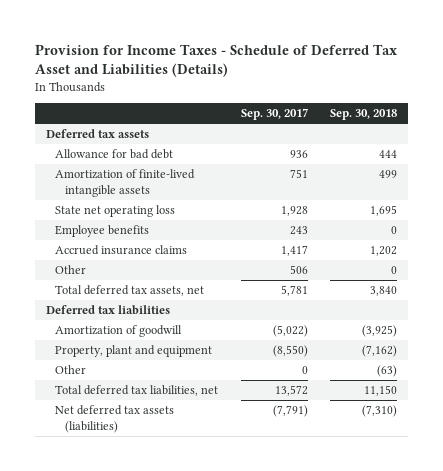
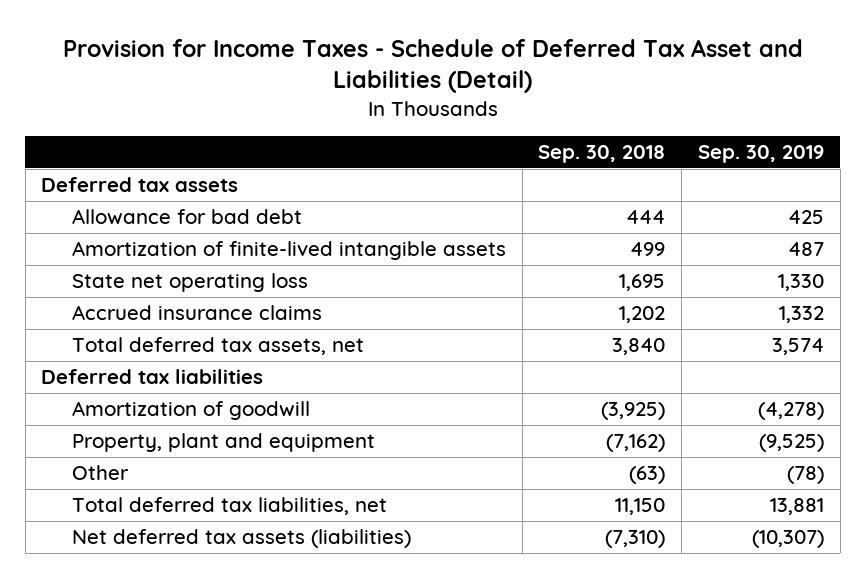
[35,43,398,78] Provision for Income Taxes - Schedule of Deferred Tax Asset and Liabilities (Details) -> [62,38,803,94] Provision for Income Taxes - Schedule of Deferred Tax Asset and Liabilities (Detail)
[240,108,308,121] Sep. 30, 2017 -> none
none -> [698,144,825,163] Sep. 30, 2019
[55,224,150,237] Employee benefits -> none
[55,264,87,274] Other -> none

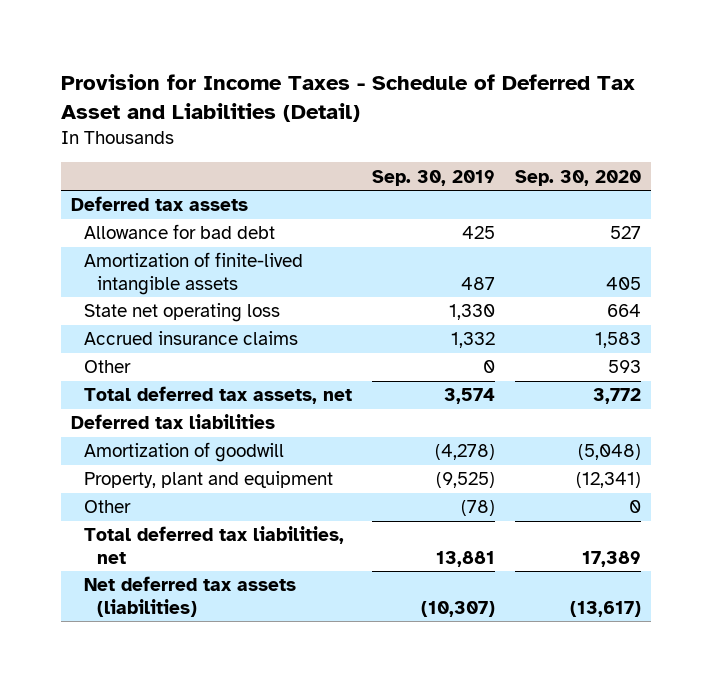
[538,144,666,163] Sep. 30, 2018 -> none
none -> [514,169,641,186] Sep. 30, 2020
none -> [84,360,132,374] Other

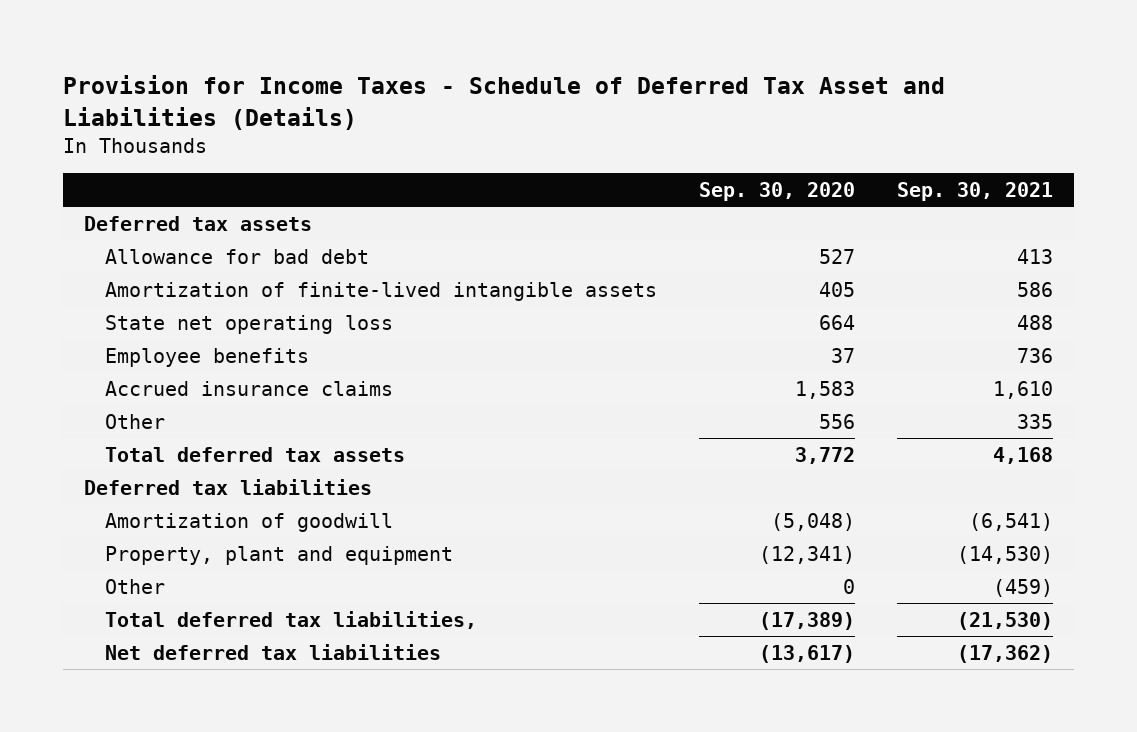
[61,73,636,122] Provision for Income Taxes - Schedule of Deferred Tax Asset and Liabilities (Detail) -> [63,75,946,130] Provision for Income Taxes - Schedule of Deferred Tax Asset and Liabilities (Details)
[371,169,495,186] Sep. 30, 2019 -> none
none -> [896,182,1053,202] Sep. 30, 2021
none -> [105,347,310,367] Employee benefits
[607,360,641,374] 593 -> [819,413,856,429] 556
[84,386,353,405] Total deferred tax assets, net -> [105,446,406,462] Total deferred tax assets
[84,526,345,564] Total deferred tax liabilities, net -> [105,610,478,629] Total deferred tax liabilities,
[581,550,641,567] 17,389 -> [759,611,856,630] (17,389)
[84,576,297,617] Net deferred tax assets (liabilities) -> [105,643,442,660] Net deferred tax liabilities

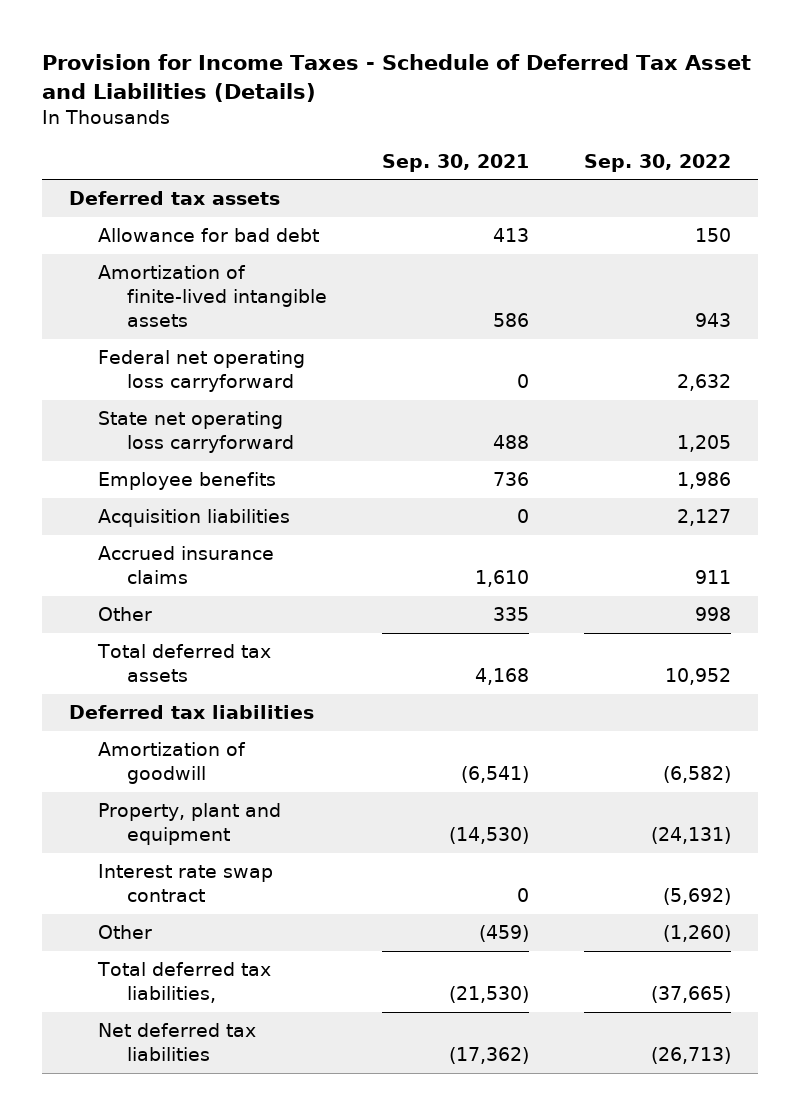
[699,182,856,202] Sep. 30, 2020 -> none
none -> [583,153,731,172] Sep. 30, 2022
none -> [98,350,306,393] Federal net operating loss carryforward
[105,314,394,334] State net operating loss -> [98,411,295,454] State net operating loss carryforward
none -> [98,509,291,528] Acquisition liabilities
none -> [98,864,274,903] Interest rate swap contract

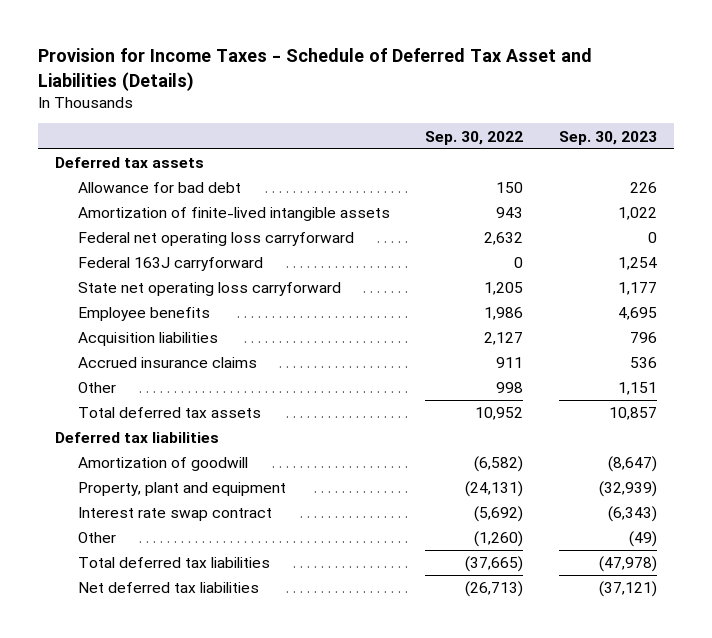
[382,153,530,172] Sep. 30, 2021 -> none
none -> [558,130,657,145] Sep. 30, 2023
none -> [78,257,264,272] Federal 163J carryforward
[97,962,272,1004] Total deferred tax liabilities, -> [78,557,271,569] Total deferred tax liabilities

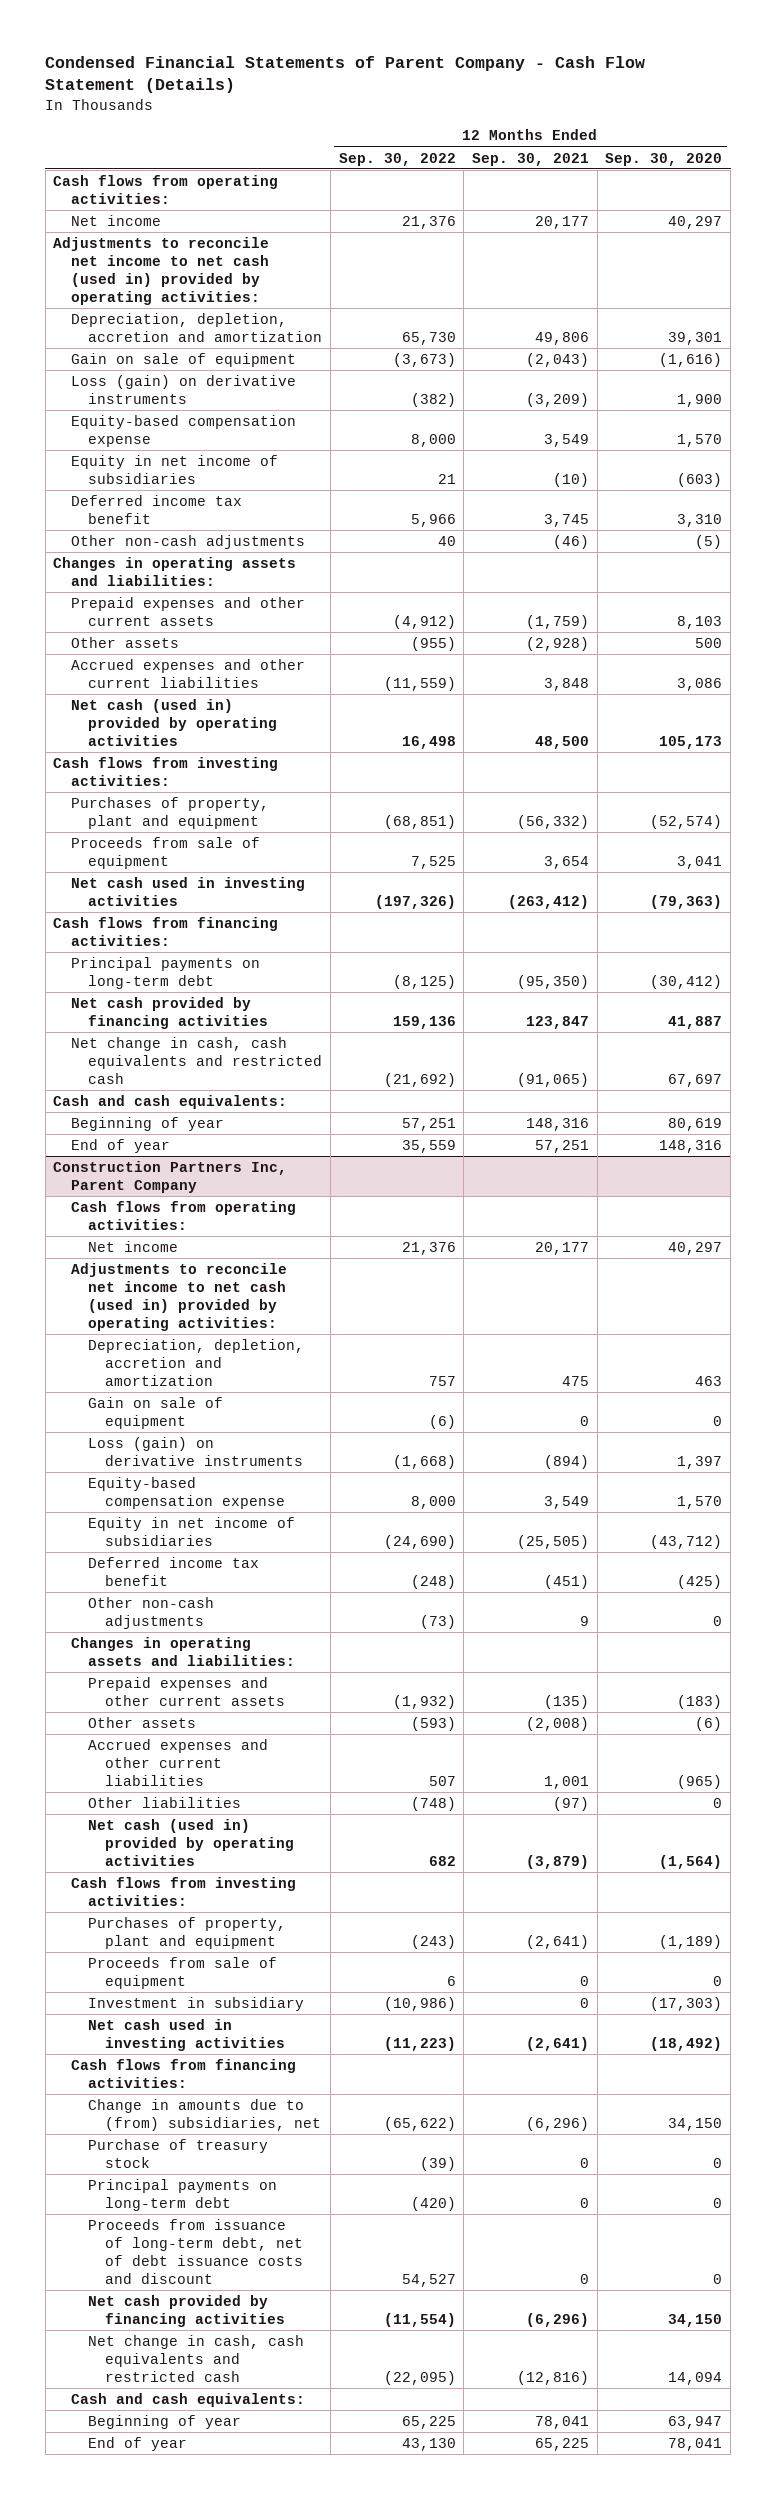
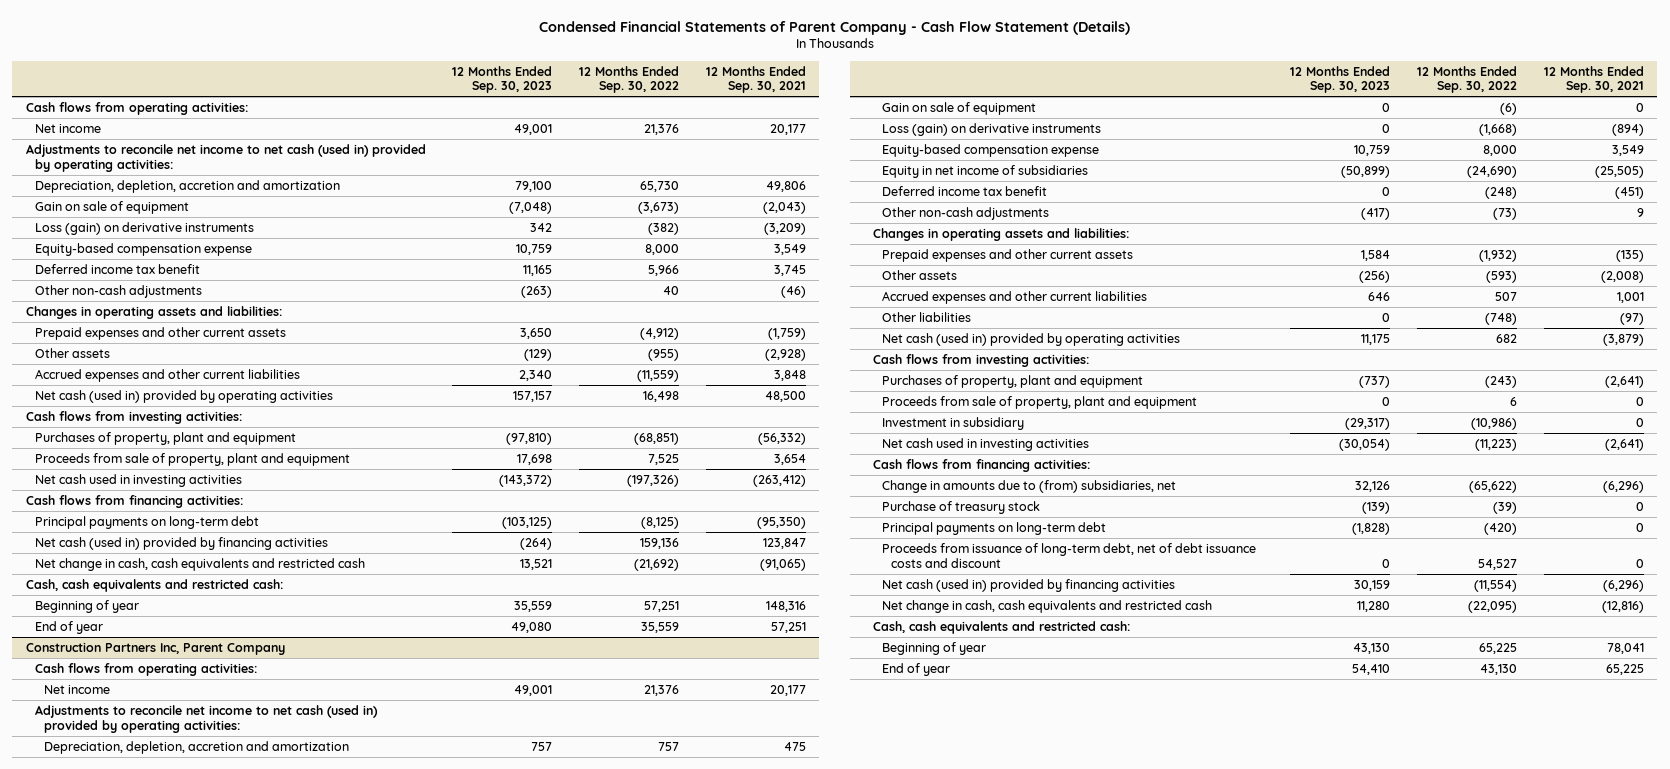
[605,152,723,166] Sep. 30, 2020 -> none
none -> [452,65,553,94] 12 Months Ended Sep. 30, 2023
[70,454,278,484] Equity in net income of subsidiaries -> none
[70,836,260,869] Proceeds from sale of equipment -> [34,452,350,466] Proceeds from sale of property, plant and equipment
[70,996,269,1029] Net cash provided by financing activities -> [34,536,328,550] Net cash (used in) provided by financing activities
[53,1094,288,1109] Cash and cash equivalents: -> [25,578,283,592] Cash, cash equivalents and restricted cash:
[88,1956,278,1989] Proceeds from sale of equipment -> [881,395,1197,409] Proceeds from sale of property, plant and equipment
[88,2294,286,2327] Net cash provided by financing activities -> [881,578,1175,592] Net cash (used in) provided by financing activities
[70,2392,305,2407] Cash and cash equivalents: -> [872,620,1130,634] Cash, cash equivalents and restricted cash:

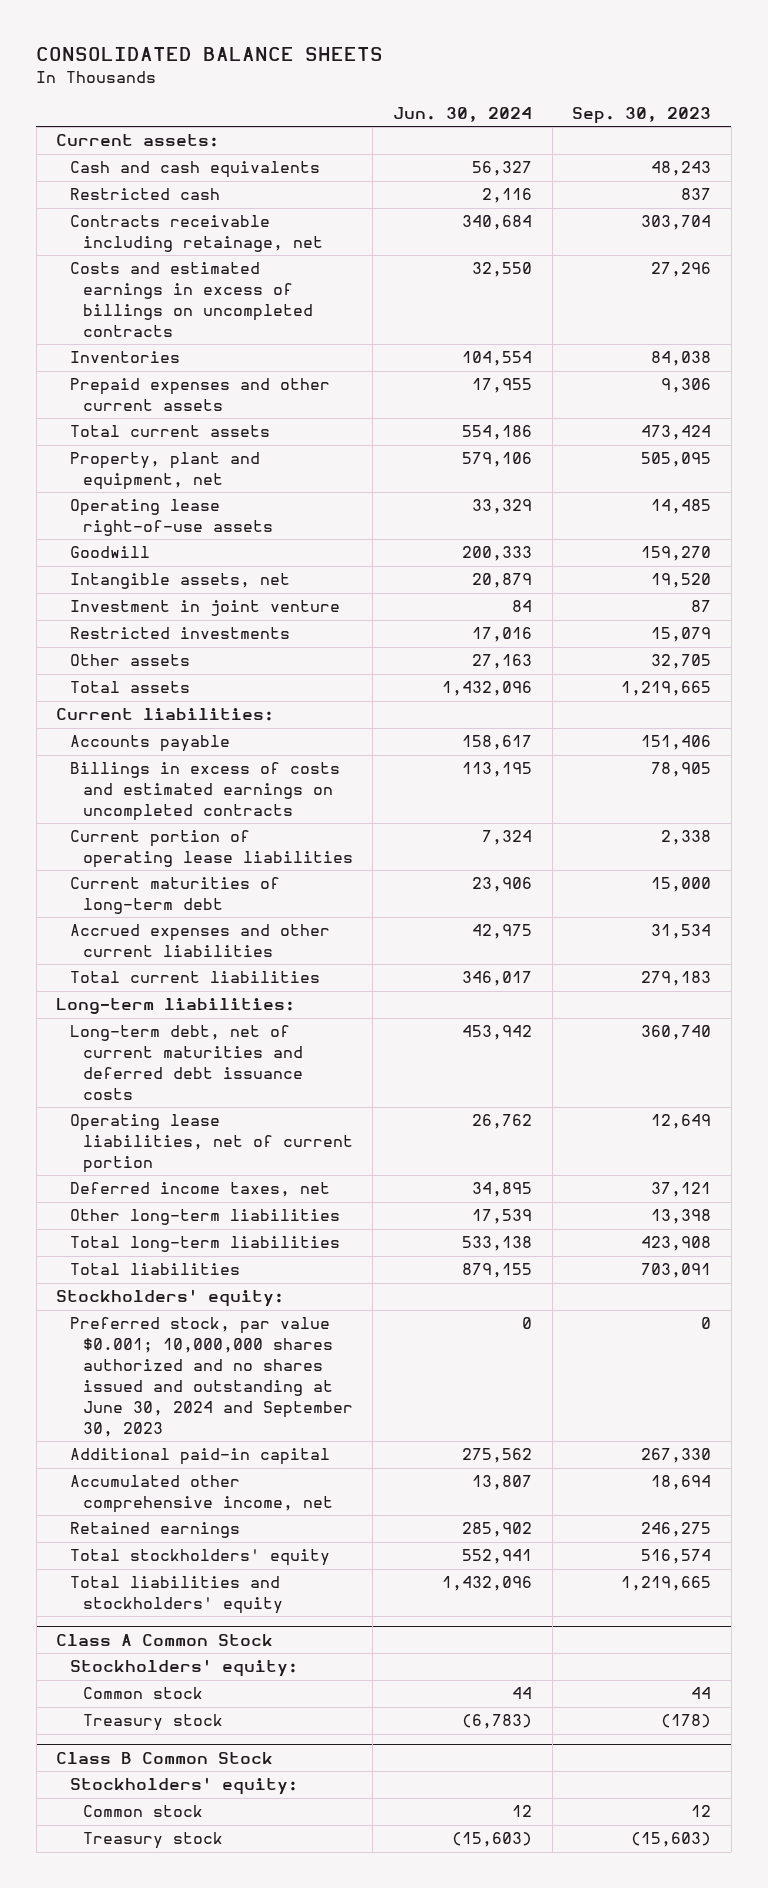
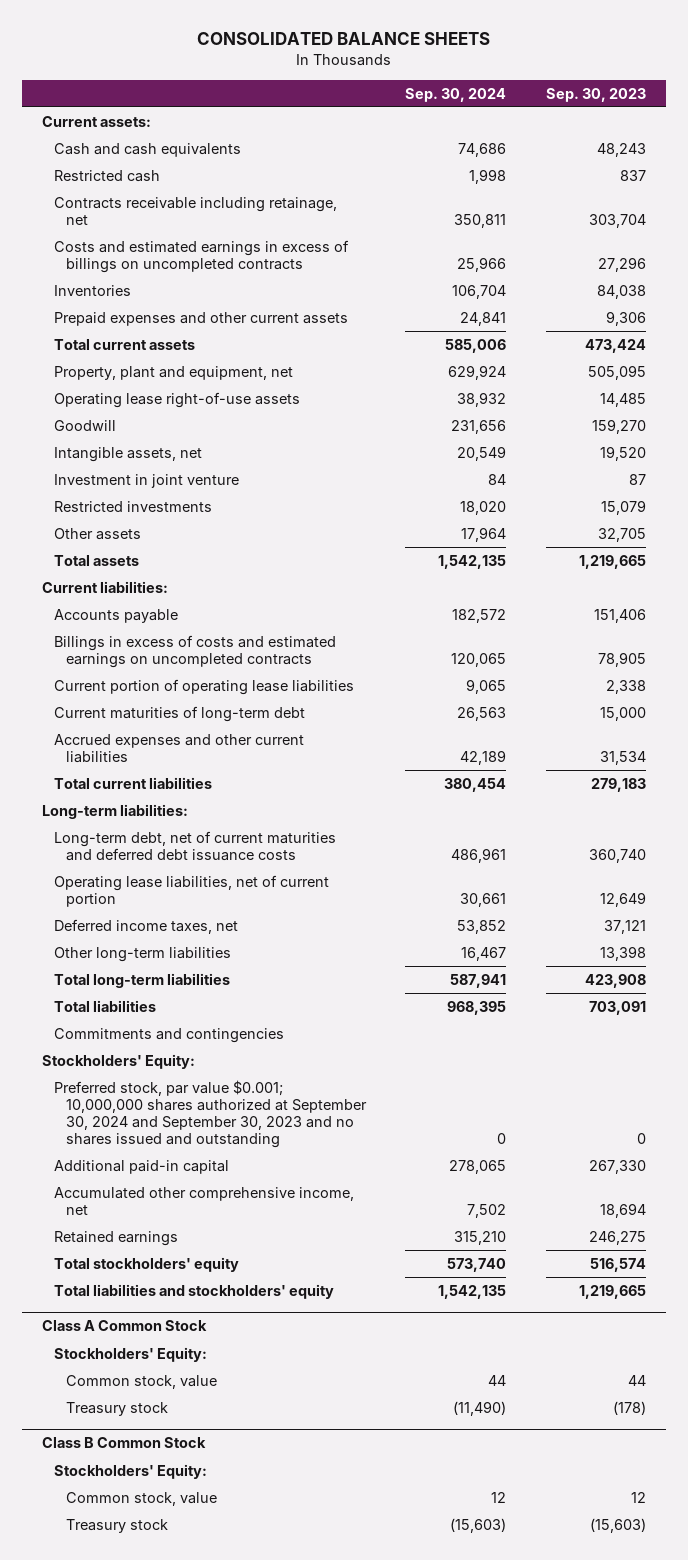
[393,107,533,123] Jun. 30, 2024 -> none
none -> [405,87,507,102] Sep. 30, 2024
none -> [53,1027,284,1043] Commitments and contingencies
[56,1289,285,1308] Stockholders' equity: -> [42,1053,196,1069] Stockholders' Equity:
[69,1317,353,1437] Preferred stock, par value $0.001; 10,000,000 shares authorized and no shares issued and outstanding at June 30, 2024 and September 30, 2023 -> [53,1079,367,1149] Preferred stock, par value $0.001; 10,000,000 shares authorized at September 30, 2024 and September 30, 2023 and no shares issued and outstanding
[69,1659,298,1678] Stockholders' equity: -> [53,1346,207,1362] Stockholders' Equity:
[82,1687,203,1700] Common stock -> [65,1374,217,1389] Common stock, value
[69,1777,298,1796] Stockholders' equity: -> [53,1463,207,1479] Stockholders' Equity:
[82,1805,203,1818] Common stock -> [65,1491,217,1506] Common stock, value

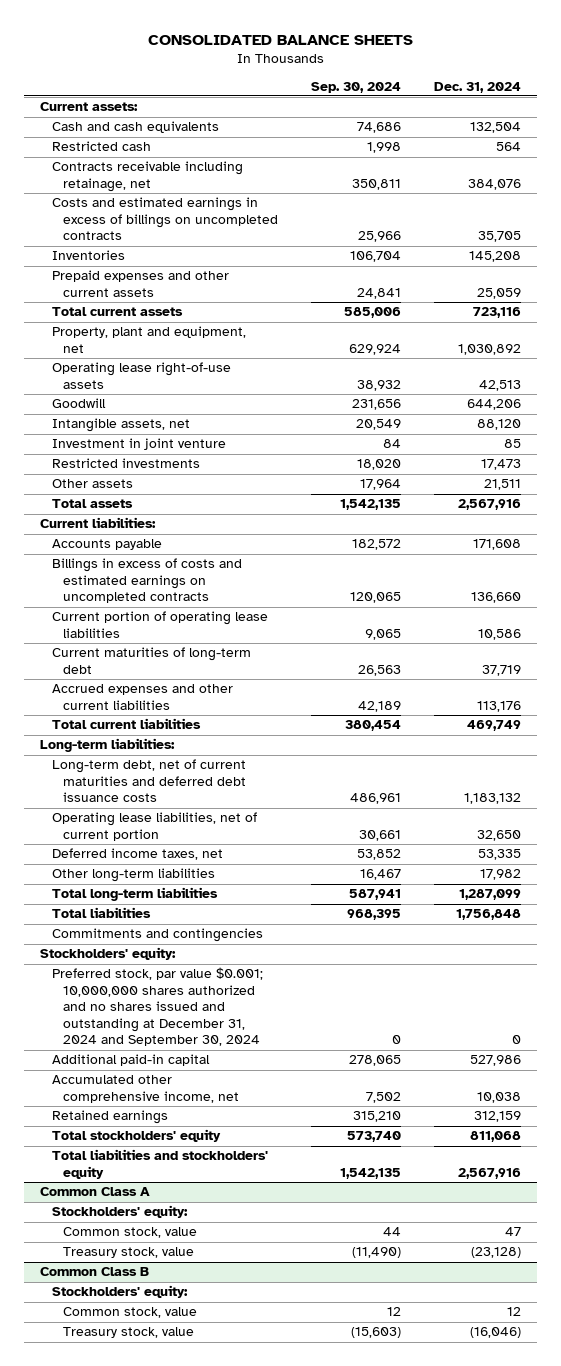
[545,87,646,102] Sep. 30, 2023 -> none
none -> [433,81,521,93] Dec. 31, 2024
[42,1053,196,1069] Stockholders' Equity: -> [40,947,177,961] Stockholders' equity:
[53,1079,367,1149] Preferred stock, par value $0.001; 10,000,000 shares authorized at September 30, 2024 and September 30, 2023 and no shares issued and outstanding -> [51,967,263,1047] Preferred stock, par value $0.001; 10,000,000 shares authorized and no shares issued and outstanding at December 31, 2024 and September 30, 2024
[42,1320,208,1332] Class A Common Stock -> [40,1187,151,1197] Common Class A
[53,1346,207,1362] Stockholders' Equity: -> [51,1205,188,1219] Stockholders' equity:
[65,1401,168,1416] Treasury stock -> [63,1247,195,1259] Treasury stock, value
[42,1437,207,1449] Class B Common Stock -> [40,1267,150,1277] Common Class B
[53,1463,207,1479] Stockholders' Equity: -> [51,1285,188,1299] Stockholders' equity:
[65,1518,168,1533] Treasury stock -> [63,1327,195,1339] Treasury stock, value

